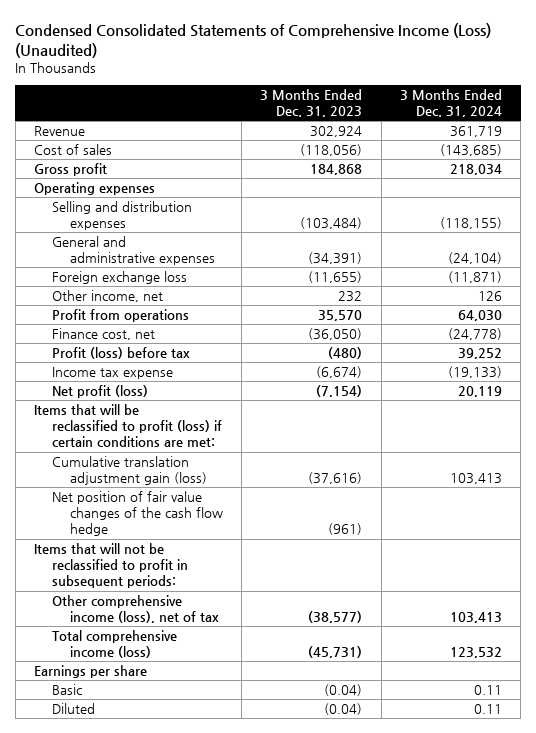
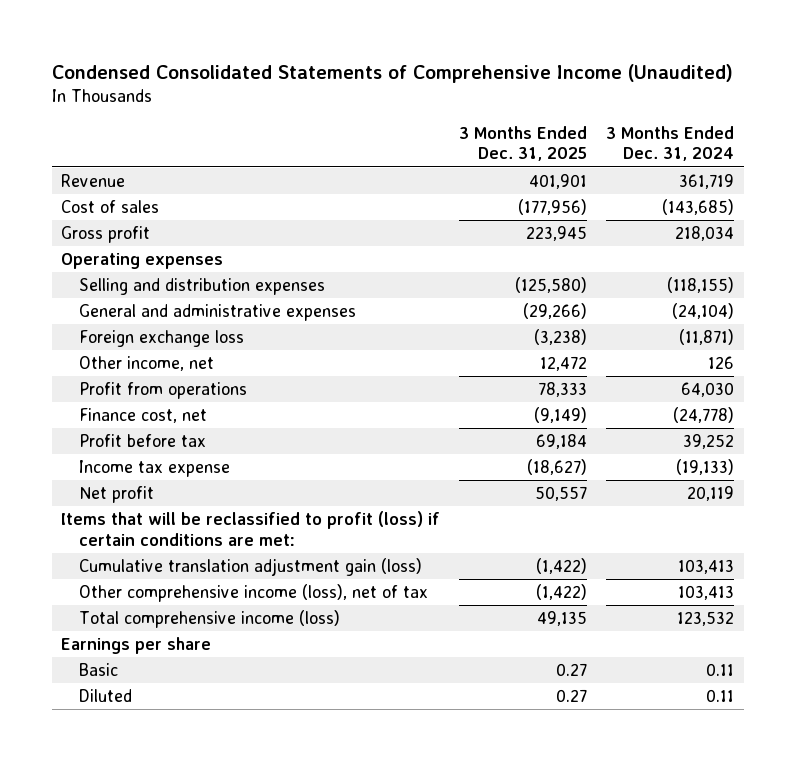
[15,23,492,59] Condensed Consolidated Statements of Comprehensive Income (Loss) (Unaudited) -> [51,63,733,83] Condensed Consolidated Statements of Comprehensive Income (Unaudited)
[260,89,363,118] 3 Months Ended Dec. 31, 2023 -> none
none -> [459,125,588,162] 3 Months Ended Dec. 31, 2025
[52,347,191,360] Profit (loss) before tax -> [78,433,206,447] Profit before tax
[52,385,149,399] Net profit (loss) -> [78,485,154,503] Net profit
[52,491,223,537] Net position of fair value changes of the cash flow hedge -> none
[34,543,189,589] Items that will not be reclassified to profit in subsequent periods: -> none

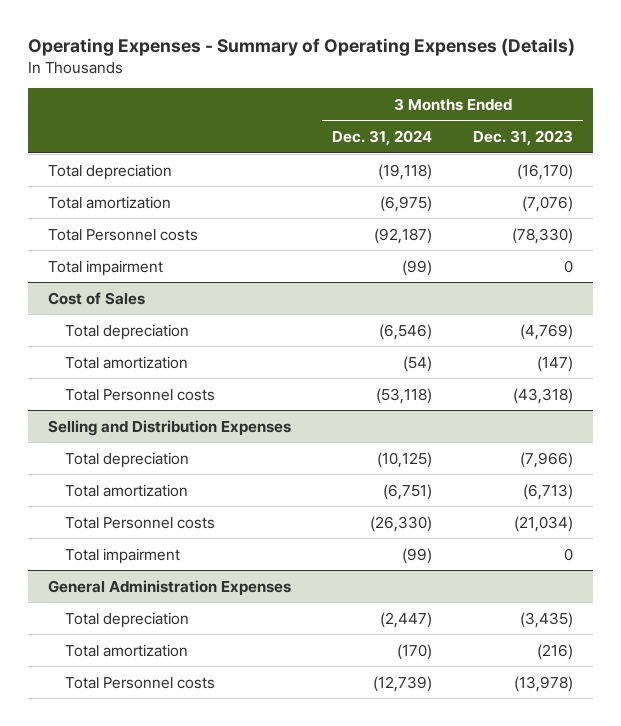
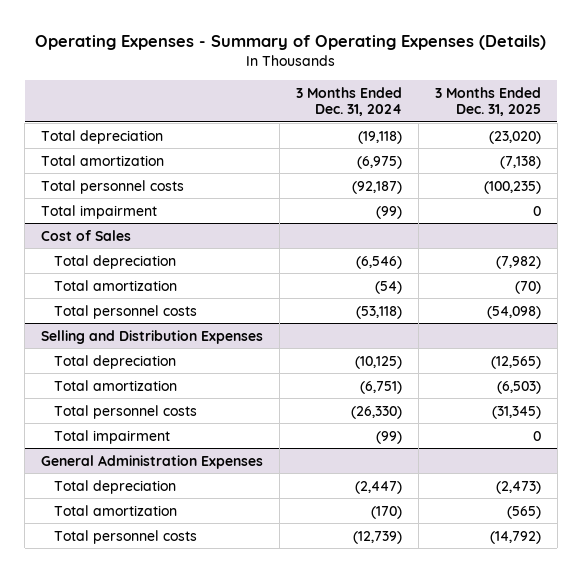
[473,130,574,147] Dec. 31, 2023 -> none
none -> [434,86,541,117] 3 Months Ended Dec. 31, 2025
[48,228,199,241] Total Personnel costs -> [41,179,185,194] Total personnel costs
[65,388,216,401] Total Personnel costs -> [53,304,197,319] Total personnel costs
[65,516,216,529] Total Personnel costs -> [53,404,197,419] Total personnel costs
[65,676,216,689] Total Personnel costs -> [53,529,197,544] Total personnel costs

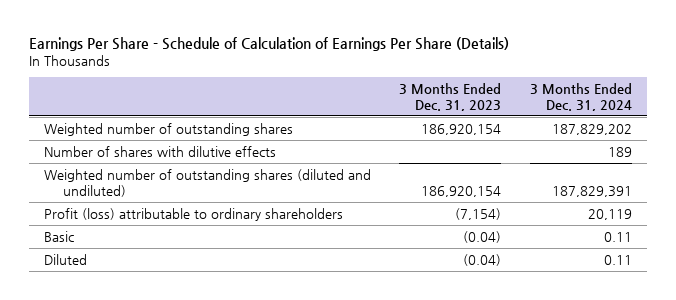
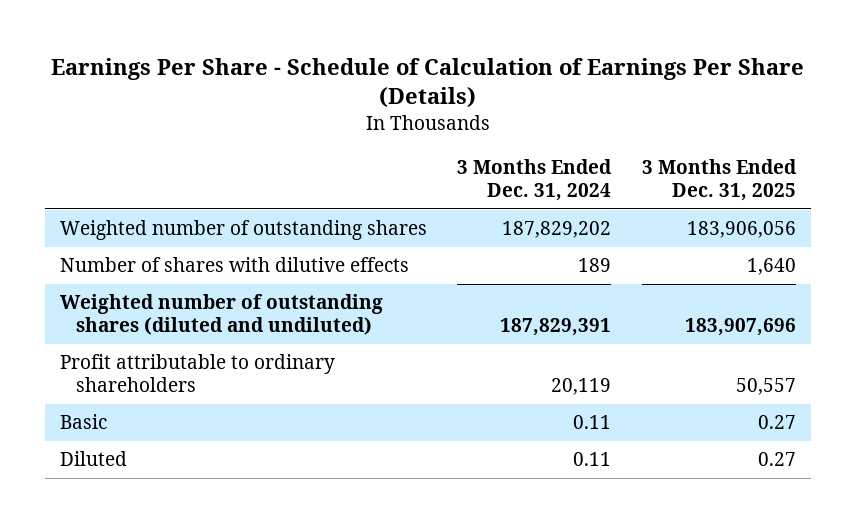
[399,83,502,111] 3 Months Ended Dec. 31, 2023 -> none
none -> [641,159,797,202] 3 Months Ended Dec. 31, 2025
[43,207,343,221] Profit (loss) attributable to ordinary shareholders -> [60,354,336,393] Profit attributable to ordinary shareholders

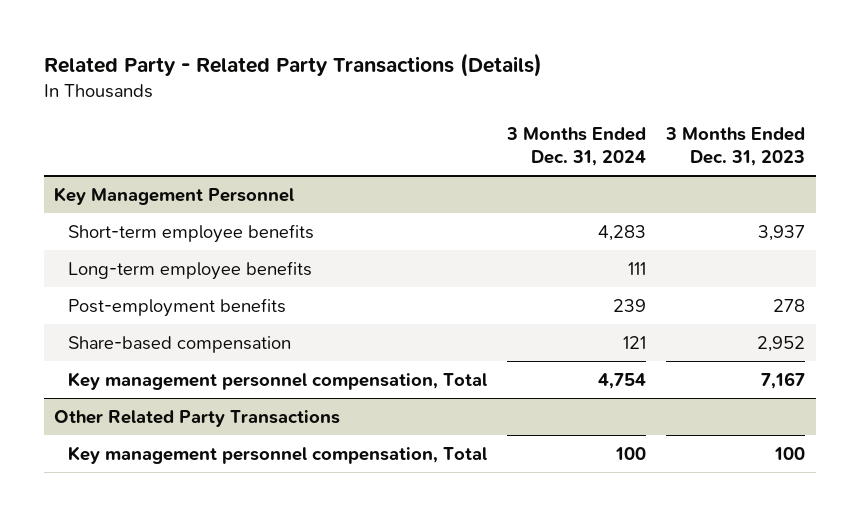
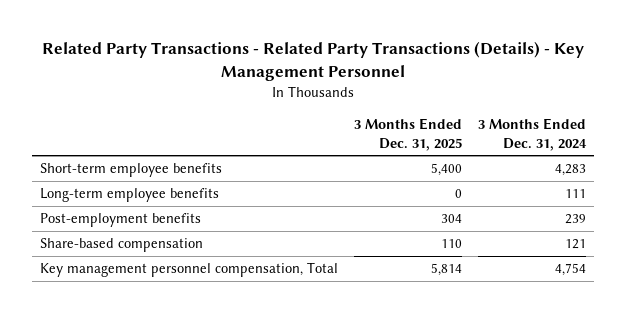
[43,53,542,78] Related Party - Related Party Transactions (Details) -> [41,41,584,82] Related Party Transactions - Related Party Transactions (Details) - Key Management Personnel
[665,127,806,166] 3 Months Ended Dec. 31, 2023 -> none
none -> [353,118,462,151] 3 Months Ended Dec. 31, 2025
[54,186,295,205] Key Management Personnel -> none
[54,409,341,427] Other Related Party Transactions -> none
[67,445,487,464] Key management personnel compensation, Total -> none

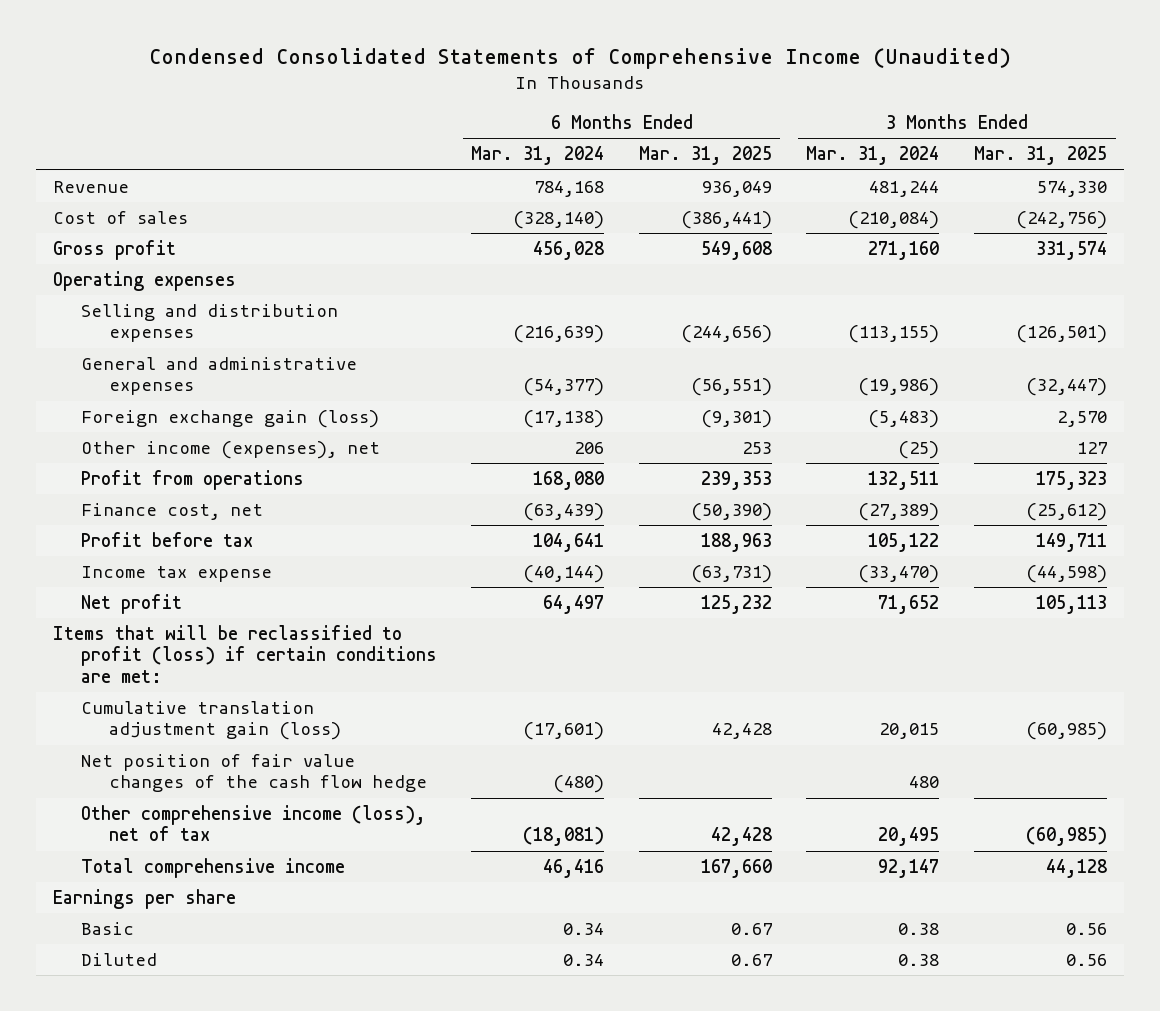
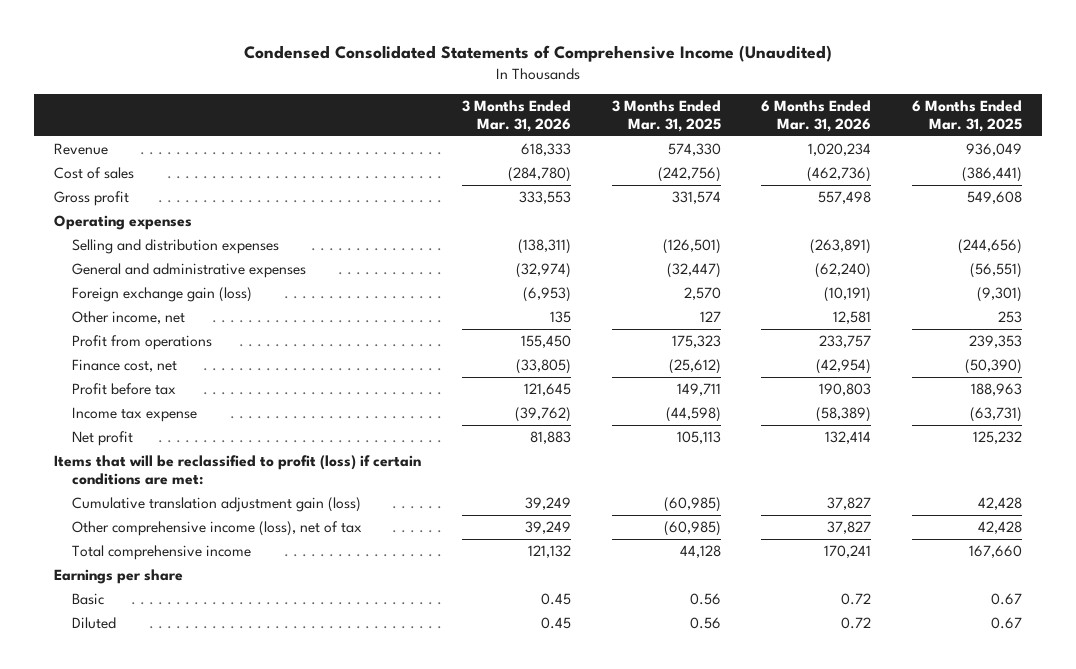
[471,146,605,166] Mar. 31, 2024 -> none
[806,146,940,166] Mar. 31, 2024 -> none
none -> [461,99,571,133] 3 Months Ended Mar. 31, 2026
none -> [761,99,872,133] 6 Months Ended Mar. 31, 2026
[80,440,380,459] Other income (expenses), net -> [72,310,186,324] Other income, net
[80,753,427,793] Net position of fair value changes of the cash flow hedge -> none

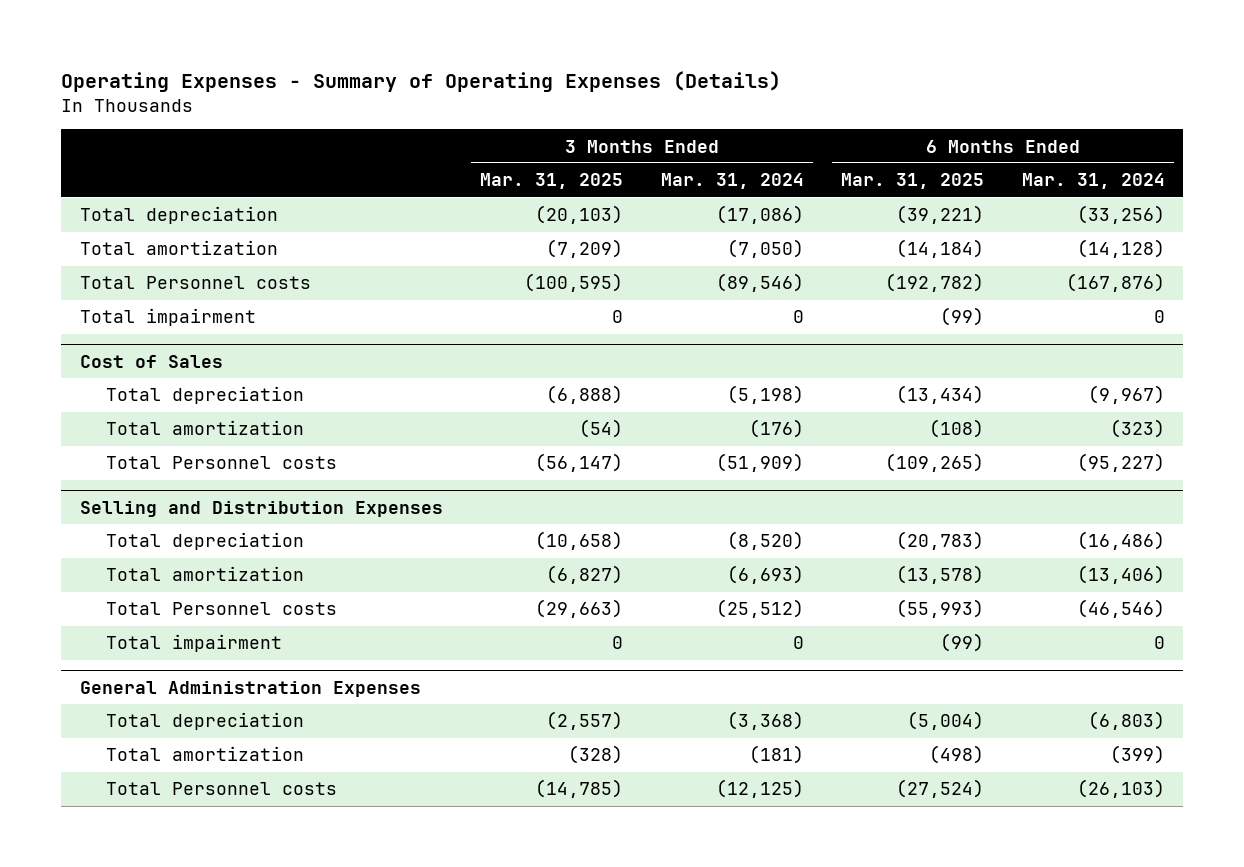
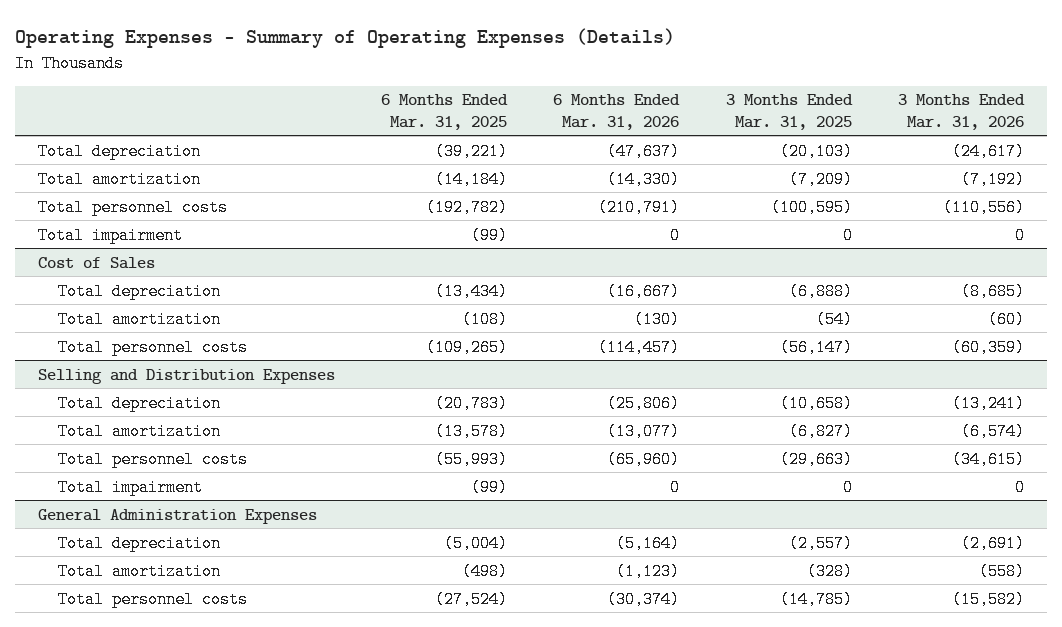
[660,173,804,190] Mar. 31, 2024 -> none
[1021,173,1165,190] Mar. 31, 2024 -> none
none -> [553,94,681,130] 6 Months Ended Mar. 31, 2026
none -> [897,94,1025,130] 3 Months Ended Mar. 31, 2026
[79,276,311,290] Total Personnel costs -> [37,198,228,216] Total personnel costs
[105,456,337,470] Total Personnel costs -> [57,338,248,356] Total personnel costs
[105,602,337,616] Total Personnel costs -> [57,450,248,468] Total personnel costs
[105,782,337,796] Total Personnel costs -> [57,590,248,608] Total personnel costs

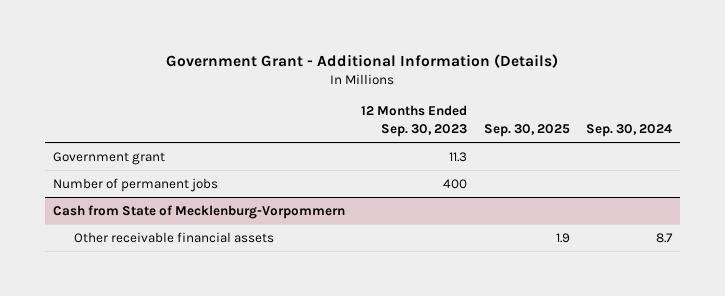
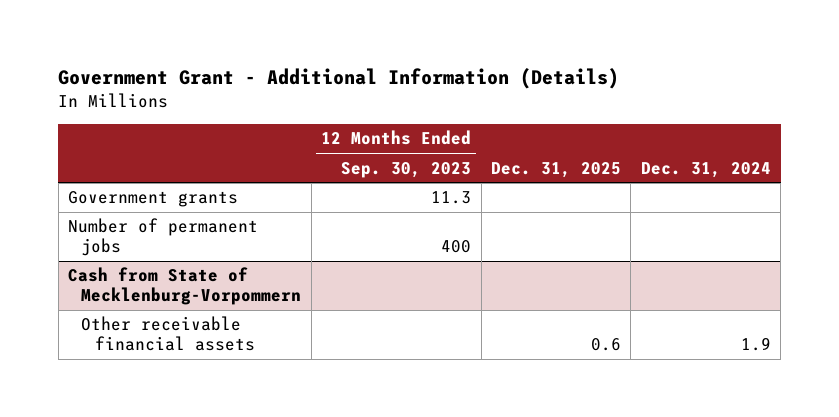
[483,123,570,137] Sep. 30, 2025 -> none
[585,123,672,137] Sep. 30, 2024 -> none
none -> [491,161,622,178] Dec. 31, 2025
none -> [640,161,771,178] Dec. 31, 2024
[53,151,166,165] Government grant -> [68,191,239,208] Government grants

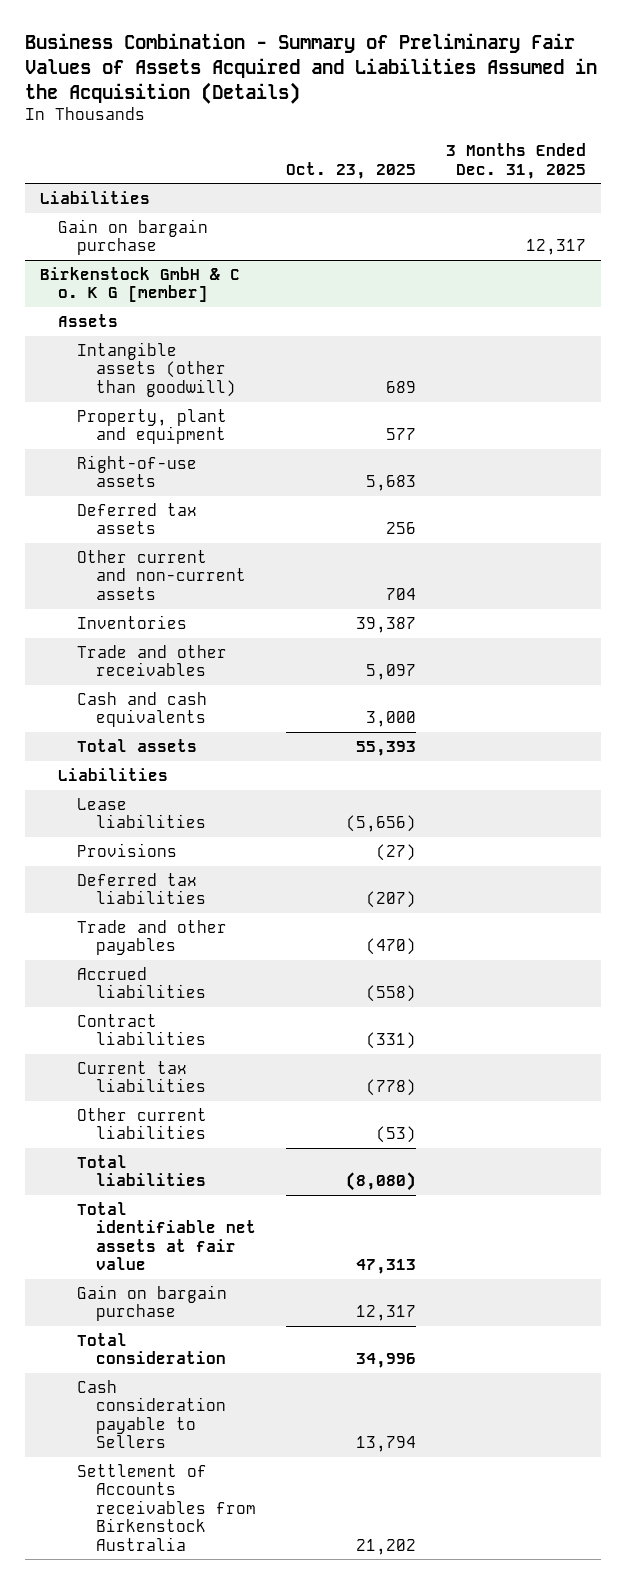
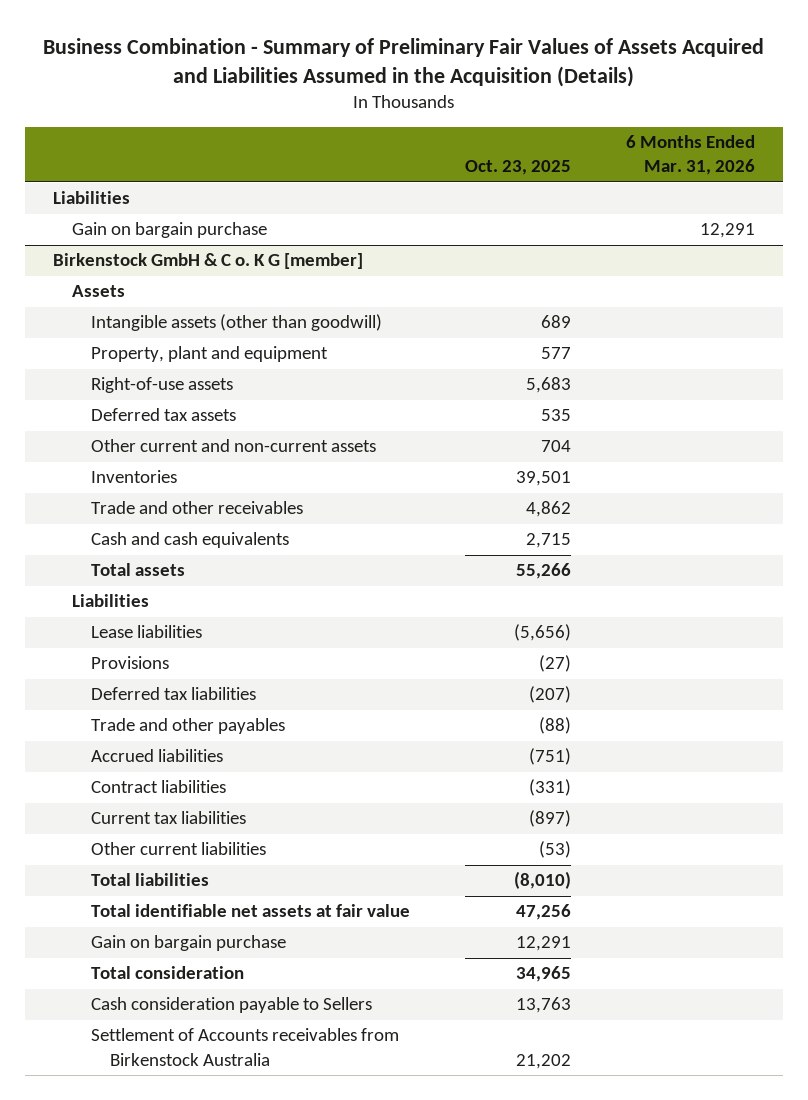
[446,143,587,179] 3 Months Ended Dec. 31, 2025 -> none
none -> [626,135,756,176] 6 Months Ended Mar. 31, 2026
[385,522,416,535] 256 -> [540,409,571,422] 535
[355,617,416,634] 39,387 -> [515,471,571,487] 39,501
[365,664,416,681] 5,097 -> [525,501,571,518] 4,862
[365,711,416,728] 3,000 -> [525,533,571,549] 2,715
[355,741,416,757] 55,393 -> [515,563,571,580] 55,266
[365,938,416,956] (470) -> [538,717,571,735] (88)
[365,985,416,1003] (558) -> [528,748,571,766] (751)
[365,1079,416,1097] (778) -> [528,810,571,828] (897)
[345,1172,416,1192] (8,080) -> [513,871,571,890] (8,010)
[355,1259,416,1275] 47,313 -> [515,904,571,921] 47,256
[355,1305,416,1322] 12,317 -> [515,936,571,952] 12,291
[355,1353,416,1369] 34,996 -> [515,966,571,983] 34,965
[355,1436,416,1453] 13,794 -> [515,997,571,1014] 13,763

